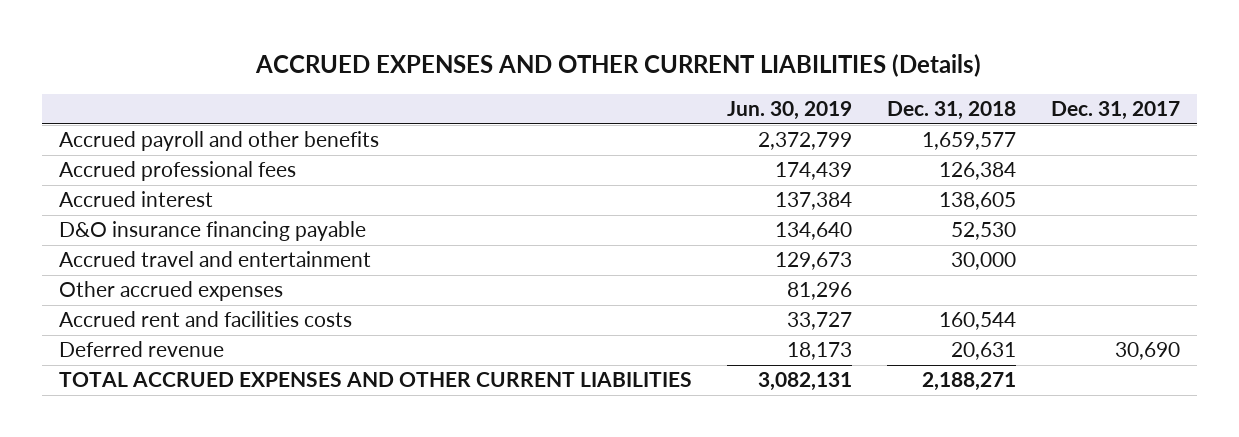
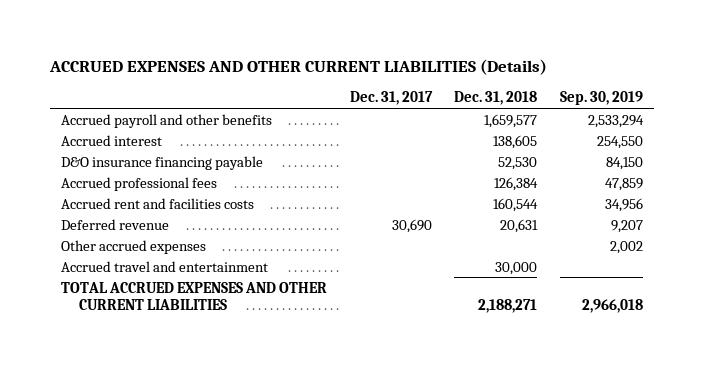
[727,101,853,121] Jun. 30, 2019 -> none
none -> [559,91,643,106] Sep. 30, 2019
[59,161,297,182] Accrued professional fees -> [61,176,218,191] Accrued professional fees
[59,281,284,302] Other accrued expenses -> [61,239,207,254] Other accrued expenses
[59,251,372,268] Accrued travel and entertainment -> [61,260,269,272] Accrued travel and entertainment

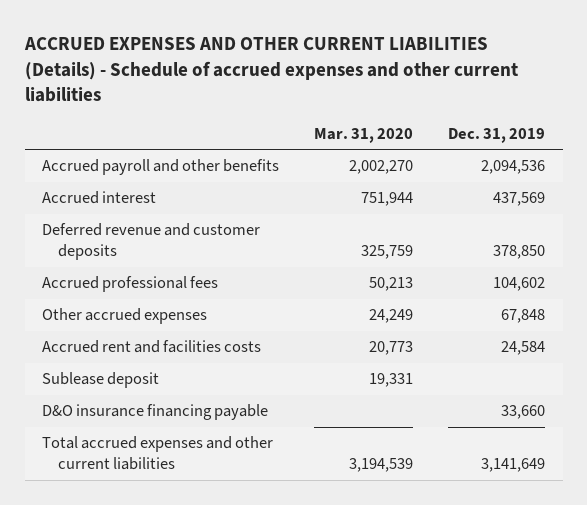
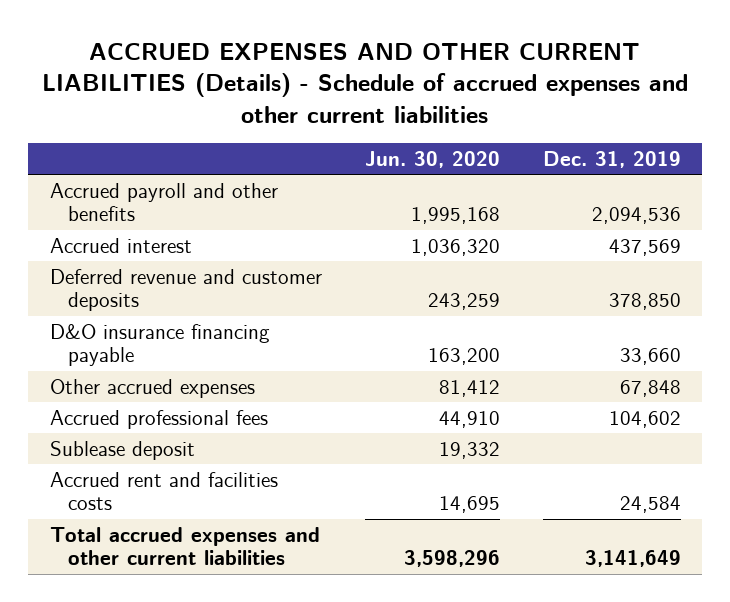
[314,127,414,143] Mar. 31, 2020 -> none
none -> [364,150,500,168] Jun. 30, 2020
[42,404,269,421] D&O insurance financing payable -> [49,323,270,367] D&O insurance financing payable
[42,276,219,293] Accrued professional fees -> [49,409,268,429] Accrued professional fees
[42,340,262,354] Accrued rent and facilities costs -> [49,471,278,511] Accrued rent and facilities costs

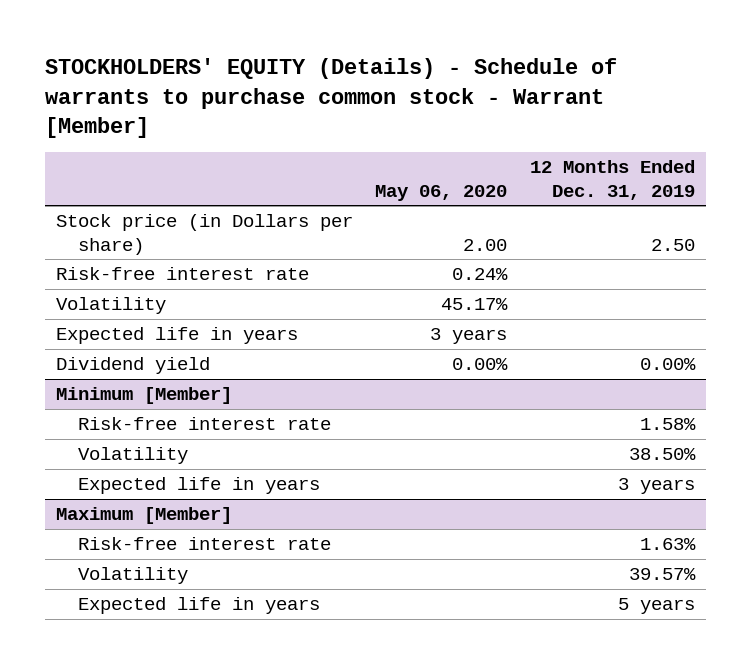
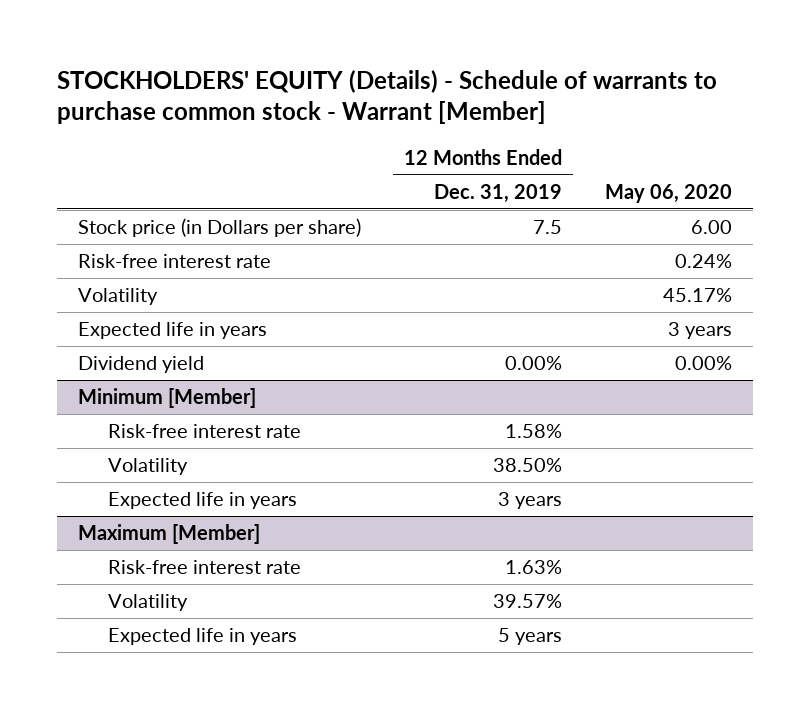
[463,238,508,251] 2.00 -> [690,220,732,235] 6.00
[650,238,695,251] 2.50 -> [533,220,563,235] 7.5

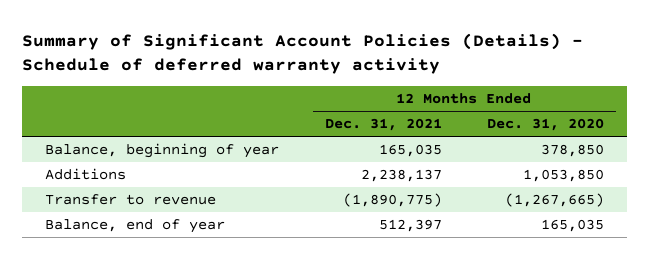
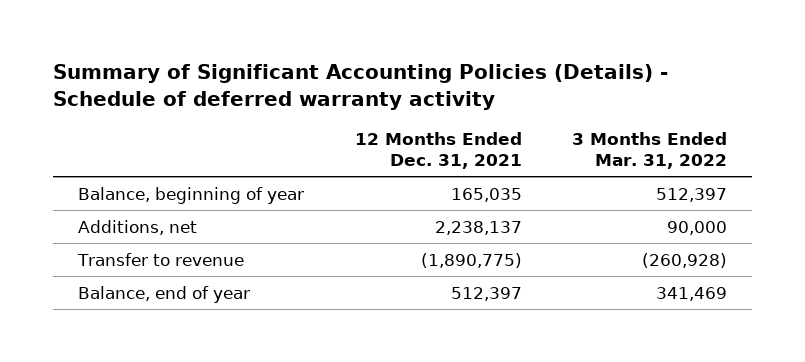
[21,33,583,75] Summary of Significant Account Policies (Details) - Schedule of deferred warranty activity -> [52,64,668,110] Summary of Significant Accounting Policies (Details) - Schedule of deferred warranty activity
[487,118,605,132] Dec. 31, 2020 -> none
none -> [572,132,728,169] 3 Months Ended Mar. 31, 2022
[44,168,126,181] Additions -> [78,219,198,235] Additions, net

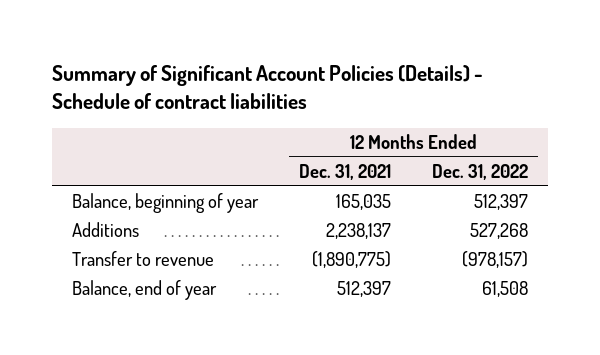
[52,64,668,110] Summary of Significant Accounting Policies (Details) - Schedule of deferred warranty activity -> [52,64,484,110] Summary of Significant Account Policies (Details) - Schedule of contract liabilities
[572,132,728,169] 3 Months Ended Mar. 31, 2022 -> none
none -> [431,163,528,180] Dec. 31, 2022
[78,219,198,235] Additions, net -> [72,222,140,238] Additions

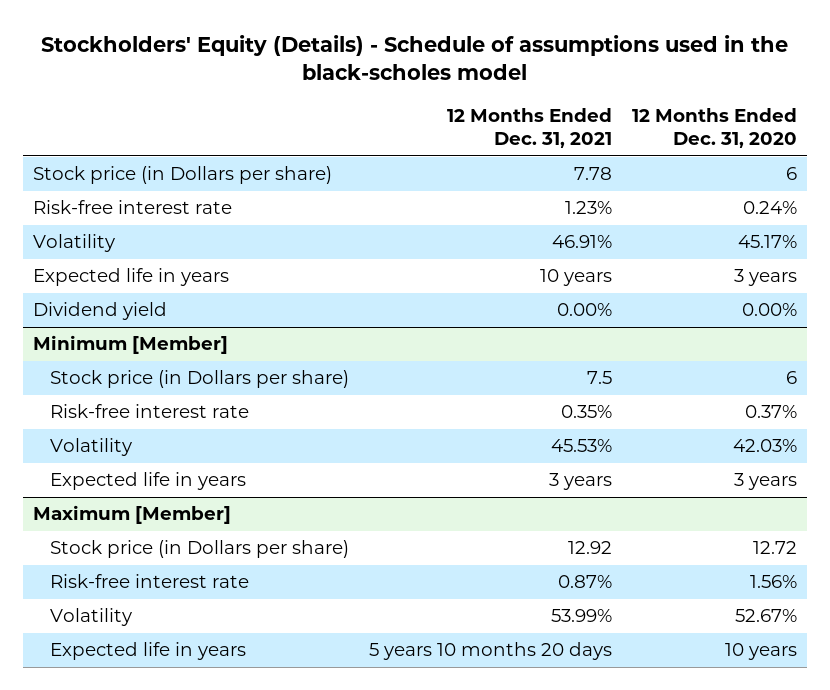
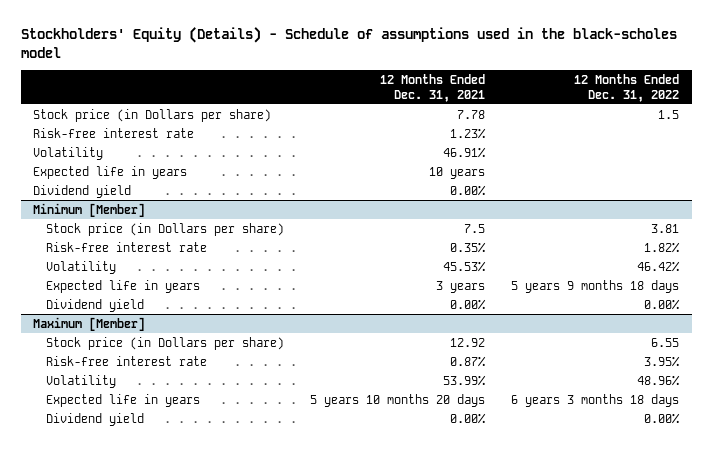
[631,107,797,149] 12 Months Ended Dec. 31, 2020 -> none
none -> [573,73,679,102] 12 Months Ended Dec. 31, 2022
none -> [46,298,145,312] Dividend yield
none -> [46,412,145,426] Dividend yield

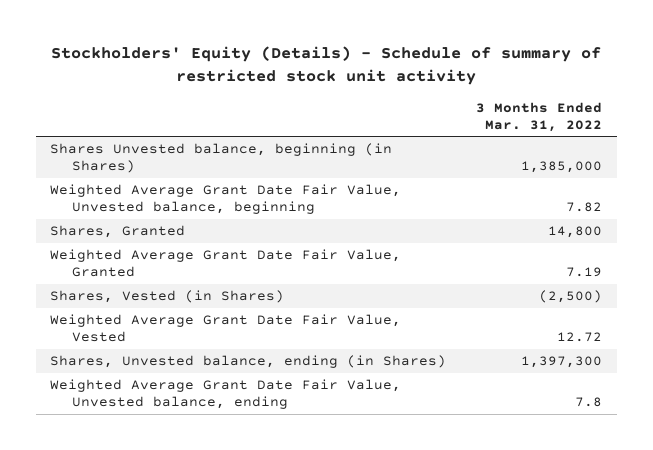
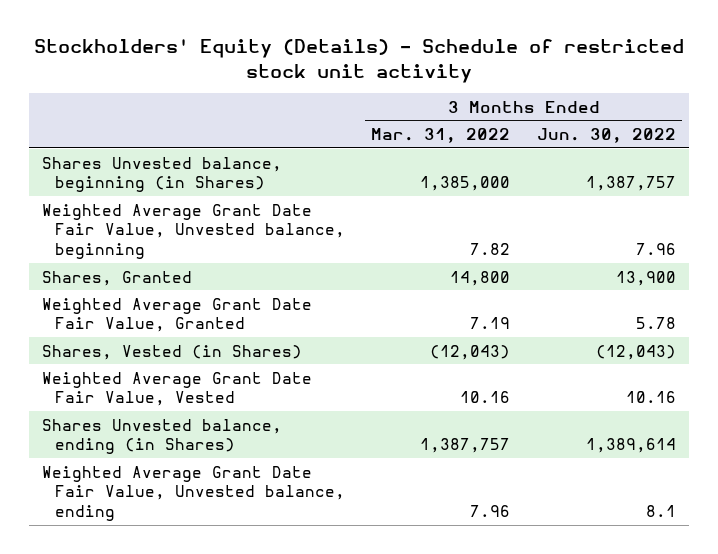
[51,46,602,85] Stockholders' Equity (Details) - Schedule of summary of restricted stock unit activity -> [34,39,685,83] Stockholders' Equity (Details) - Schedule of restricted stock unit activity
none -> [536,128,676,144] Jun. 30, 2022
[539,290,603,304] (2,500) -> [430,344,511,360] (12,043)
[557,332,603,343] 12.72 -> [460,391,511,404] 10.16
[50,355,447,369] Shares, Unvested balance, ending (in Shares) -> [42,418,283,455] Shares Unvested balance, ending (in Shares)
[521,356,603,369] 1,397,300 -> [420,438,511,454] 1,387,757
[575,397,603,408] 7.8 -> [470,505,511,518] 7.96

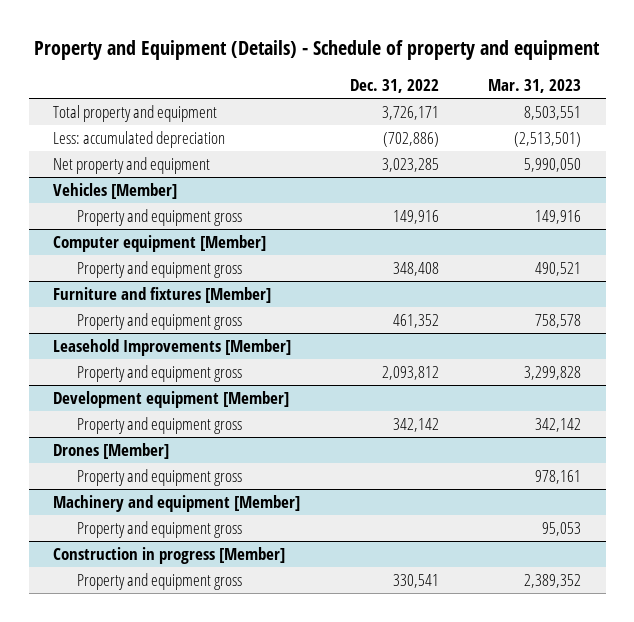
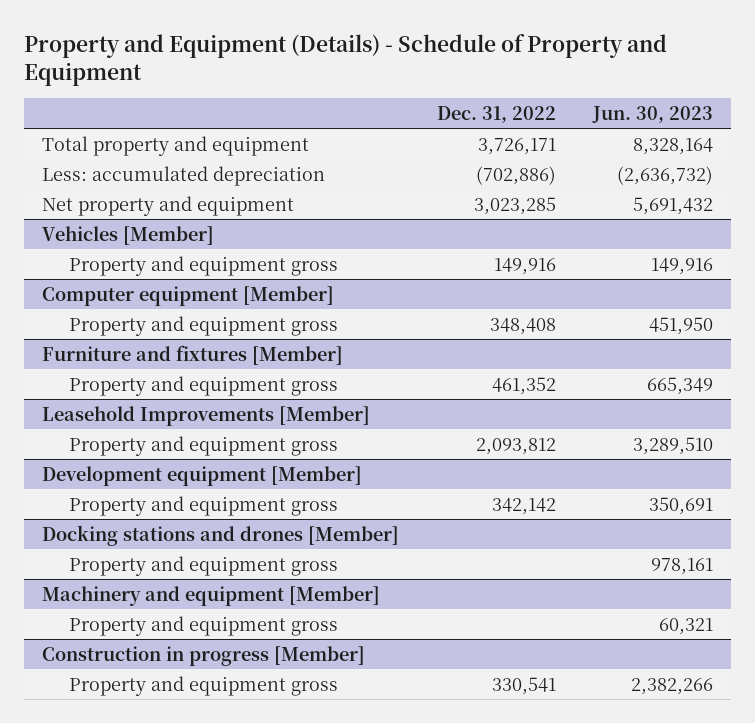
[34,40,601,61] Property and Equipment (Details) - Schedule of property and equipment -> [23,33,667,86] Property and Equipment (Details) - Schedule of Property and Equipment
[488,79,582,94] Mar. 31, 2023 -> none
none -> [591,105,713,123] Jun. 30, 2023
[53,443,170,460] Drones [Member] -> [42,524,400,546] Docking stations and drones [Member]

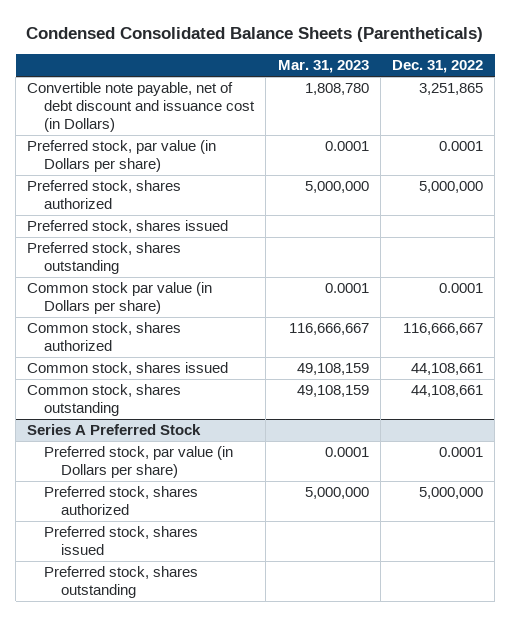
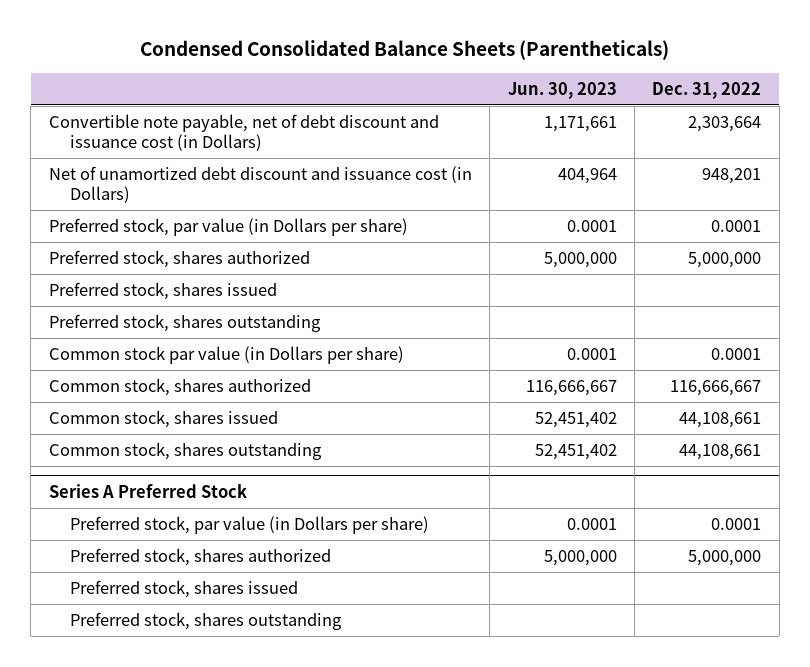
[277,60,369,74] Mar. 31, 2023 -> none
none -> [507,81,617,99] Jun. 30, 2023
[418,83,483,96] 3,251,865 -> [688,115,762,132] 2,303,664
none -> [48,165,472,203] Net of unamortized debt discount and issuance cost (in Dollars)

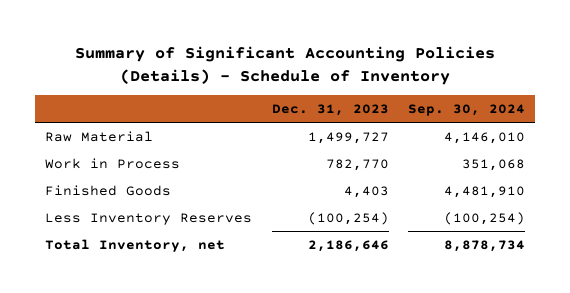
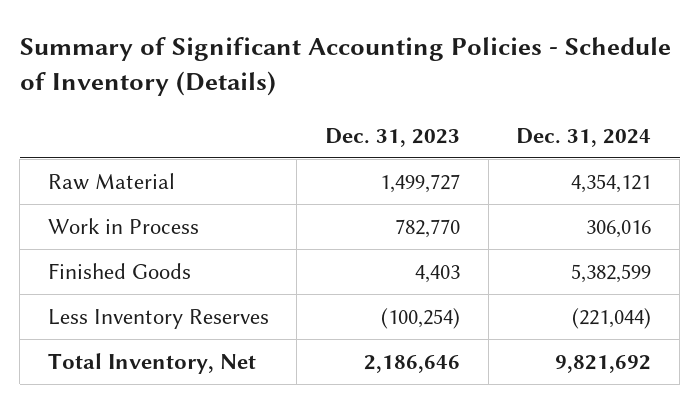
[75,46,496,85] Summary of Significant Accounting Policies (Details) - Schedule of Inventory -> [19,36,671,96] Summary of Significant Accounting Policies - Schedule of Inventory (Details)
[407,104,525,117] Sep. 30, 2024 -> none
none -> [516,127,652,147] Dec. 31, 2024
[45,238,226,252] Total Inventory, net -> [47,352,256,374] Total Inventory, Net

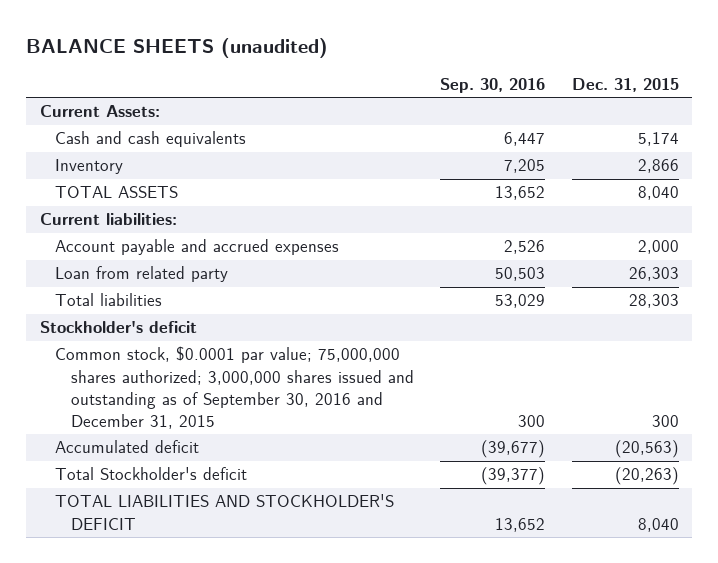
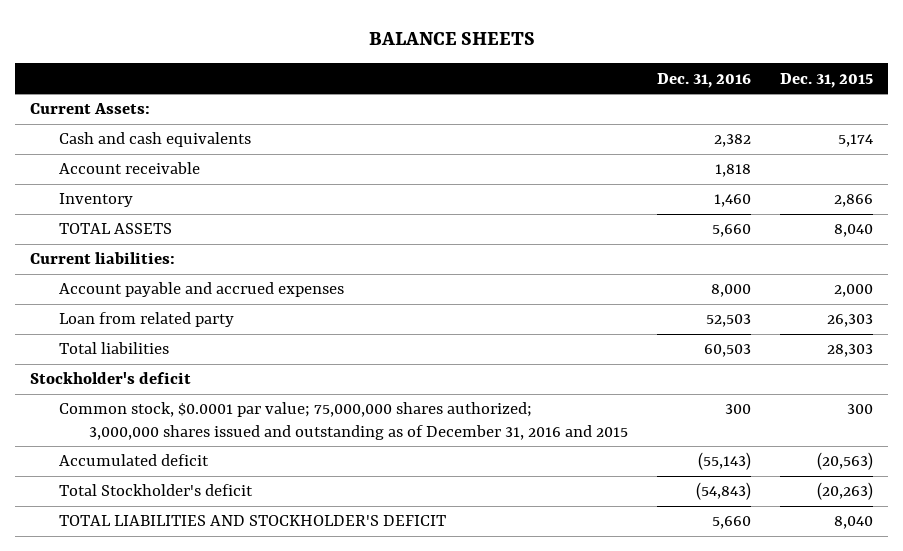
[26,38,329,59] BALANCE SHEETS (unaudited) -> [368,31,535,45] BALANCE SHEETS
[440,77,546,93] Sep. 30, 2016 -> none
none -> [656,72,751,88] Dec. 31, 2016
none -> [59,162,201,175] Account receivable
[55,346,414,429] Common stock, $0.0001 par value; 75,000,000 shares authorized; 3,000,000 shares issued and outstanding as of September 30, 2016 and December 31, 2015 -> [59,402,628,440] Common stock, $0.0001 par value; 75,000,000 shares authorized; 3,000,000 shares issued and outstanding as of December 31, 2016 and 2015

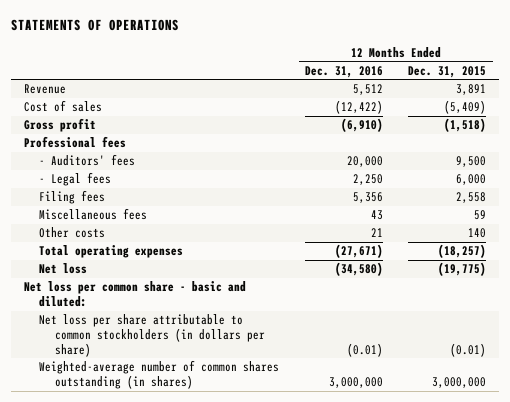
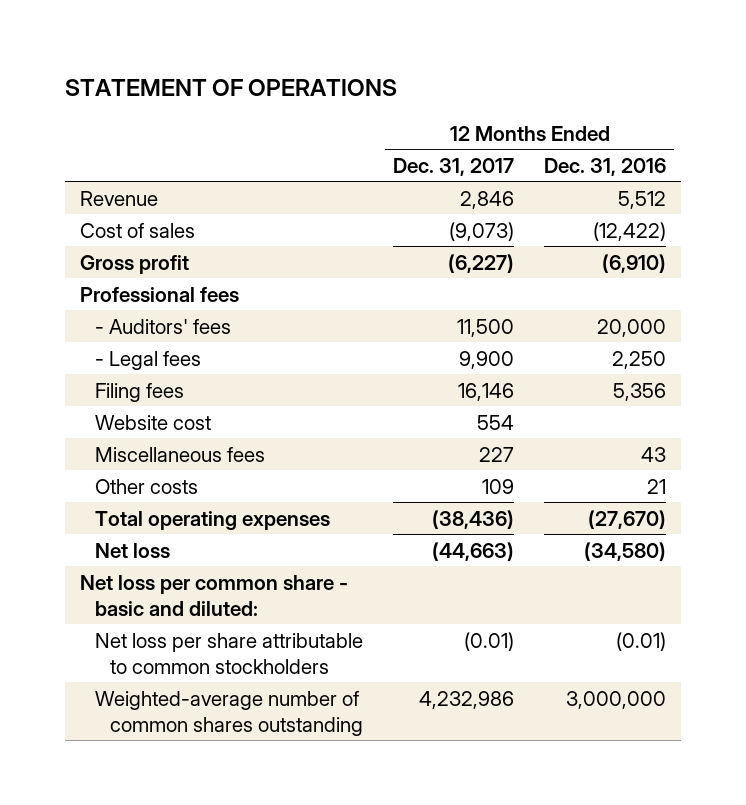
[10,19,179,32] STATEMENTS OF OPERATIONS -> [64,79,397,97] STATEMENT OF OPERATIONS
[408,65,487,78] Dec. 31, 2015 -> none
none -> [393,157,515,176] Dec. 31, 2017
none -> [94,414,211,430] Website cost
[334,244,383,259] (27,671) -> [588,509,667,529] (27,670)
[39,314,266,357] Net loss per share attributable to common stockholders (in dollars per share) -> [94,632,363,674] Net loss per share attributable to common stockholders
[39,360,280,389] Weighted-average number of common shares outstanding (in shares) -> [94,690,363,736] Weighted-average number of common shares outstanding

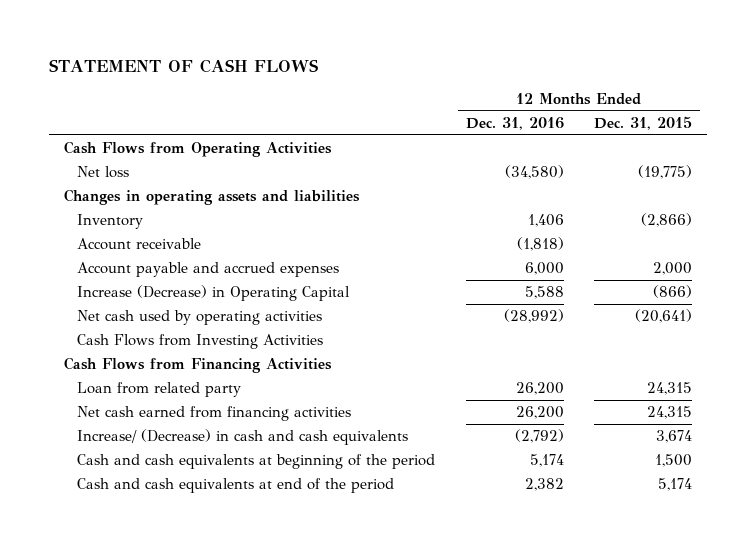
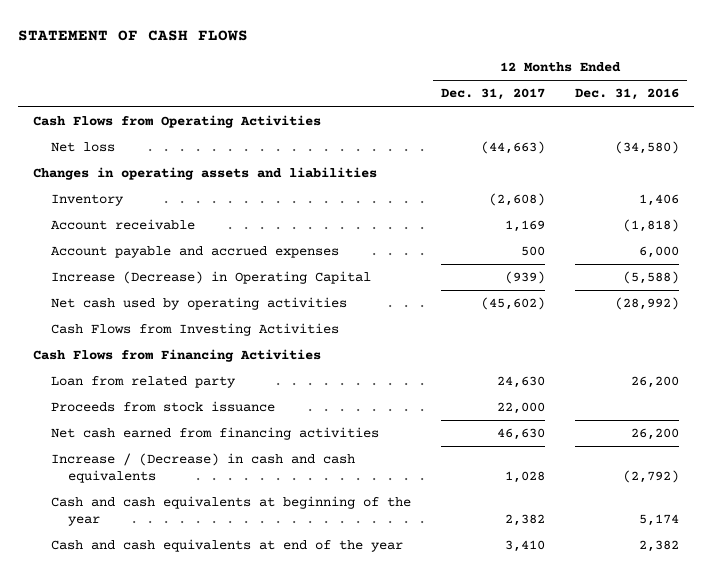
[594,115,693,130] Dec. 31, 2015 -> none
none -> [440,88,545,101] Dec. 31, 2017
[524,286,564,300] 5,588 -> [623,271,680,285] (5,588)
none -> [50,401,275,413] Proceeds from stock issuance
[77,429,409,446] Increase/ (Decrease) in cash and cash equivalents -> [50,453,355,483] Increase / (Decrease) in cash and cash equivalents
[77,454,436,470] Cash and cash equivalents at beginning of the period -> [50,496,411,526] Cash and cash equivalents at beginning of the year
[77,478,395,494] Cash and cash equivalents at end of the period -> [50,539,403,553] Cash and cash equivalents at end of the year

